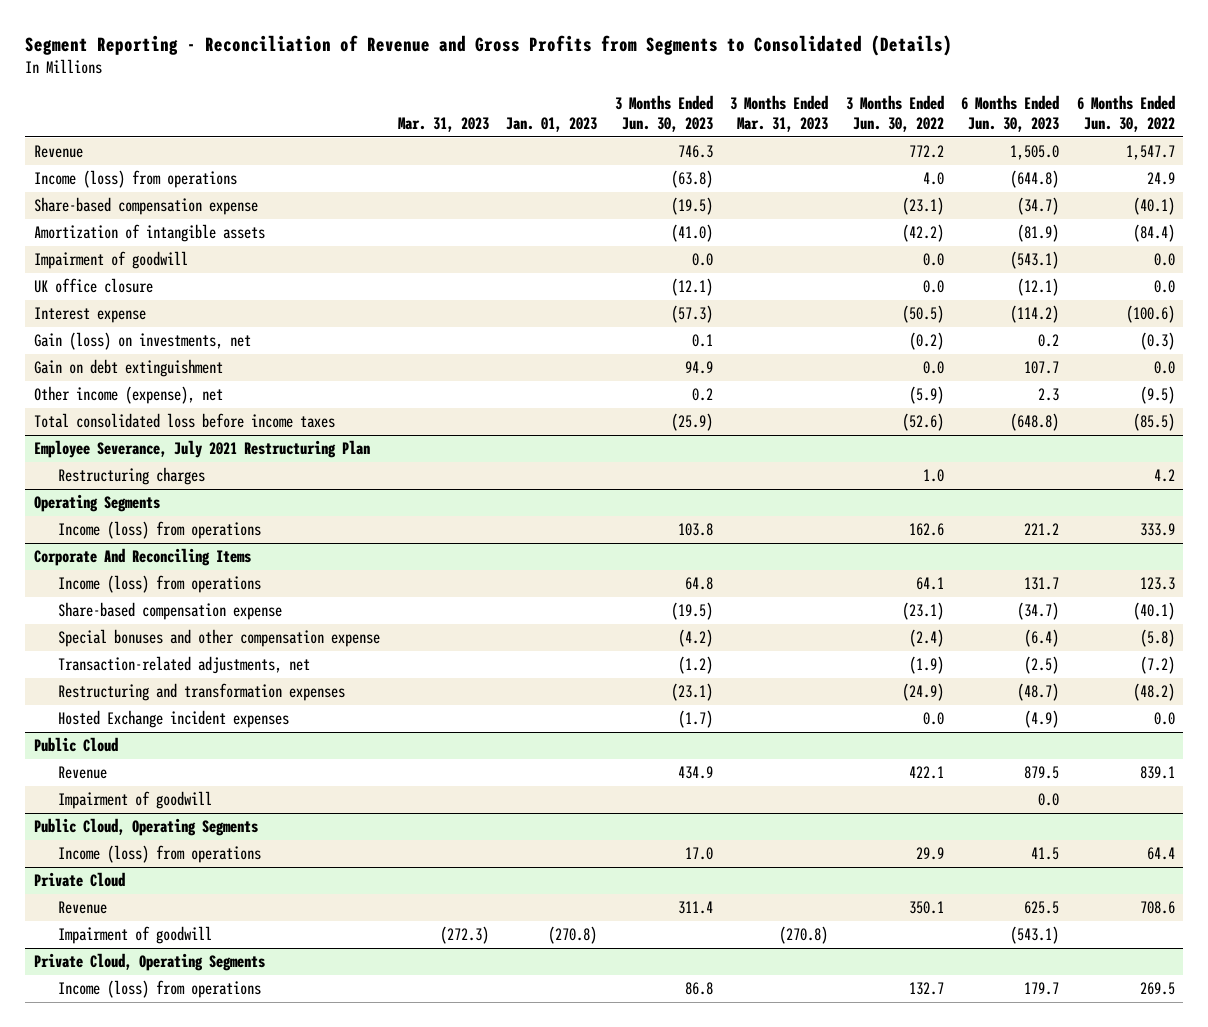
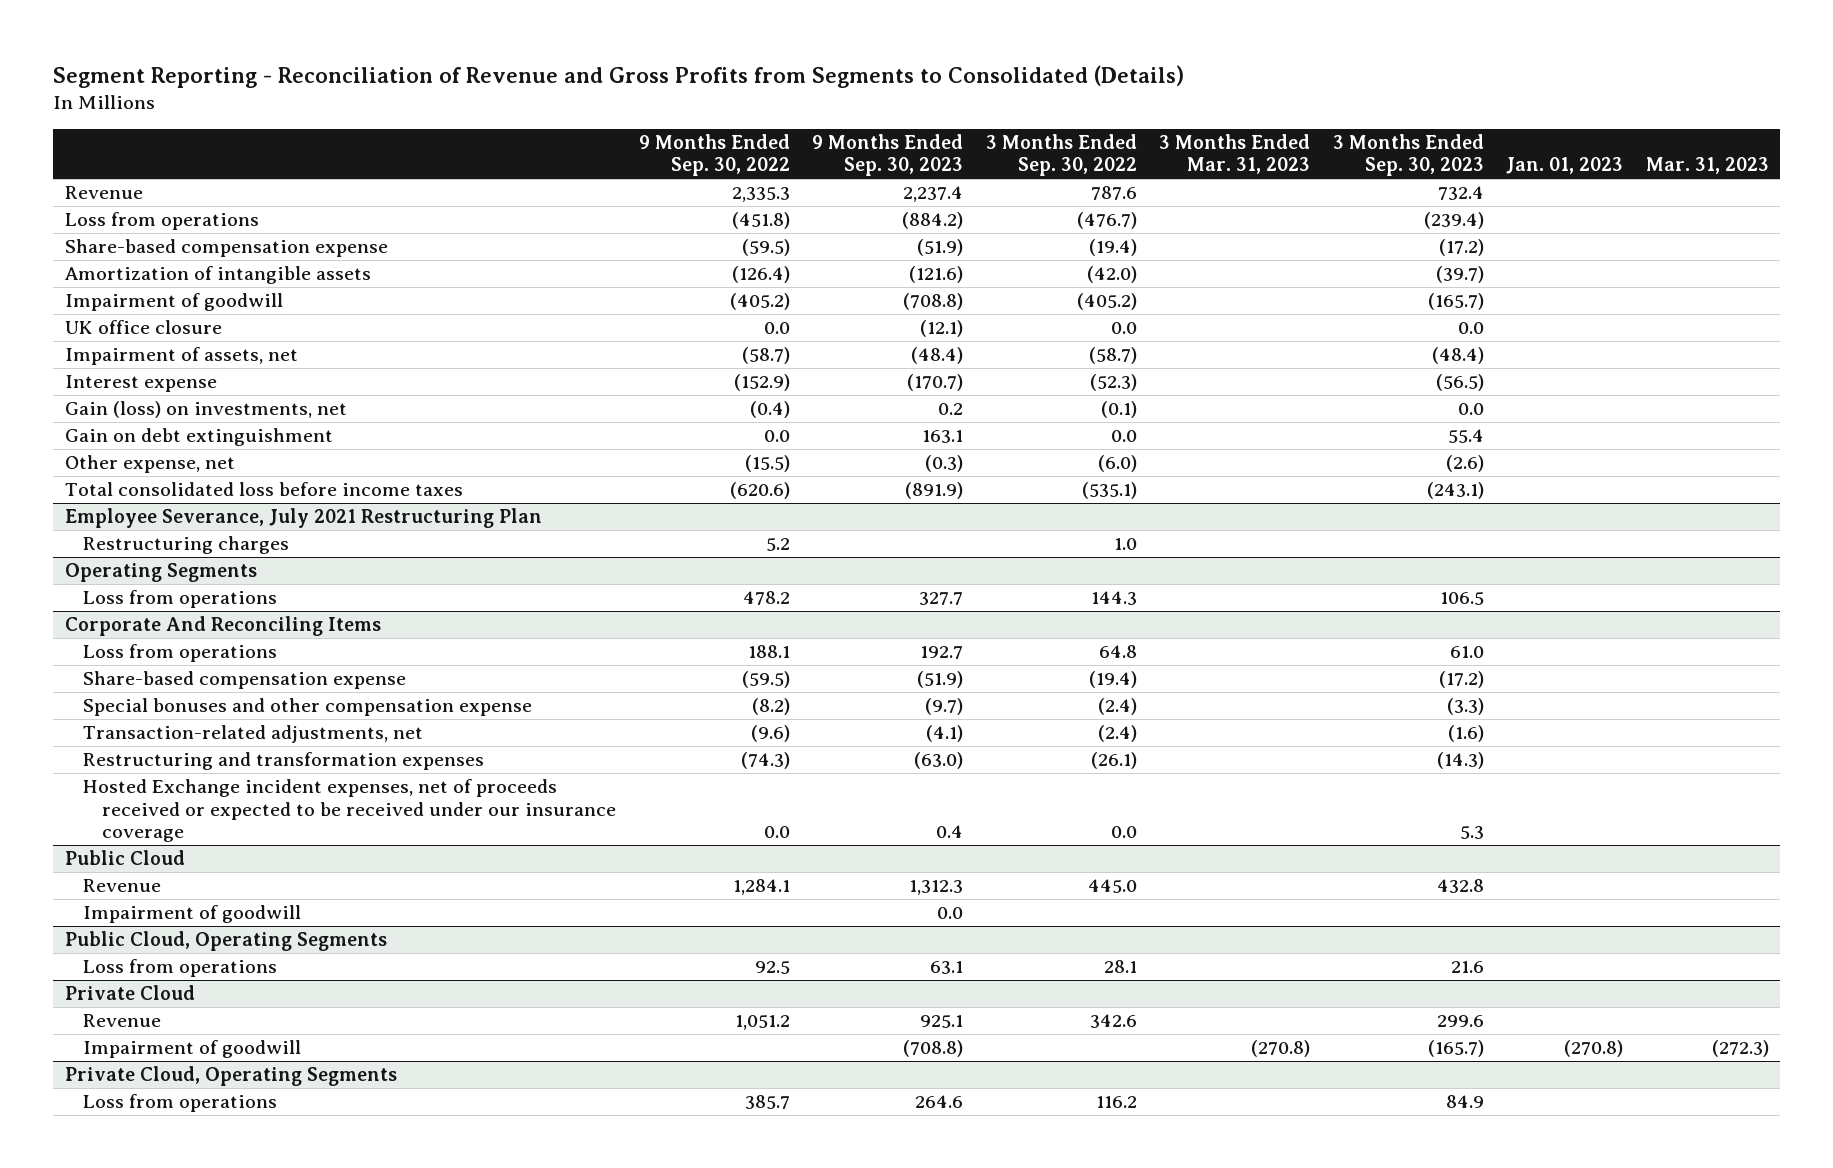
[614,94,713,133] 3 Months Ended Jun. 30, 2023 -> none
[845,94,944,133] 3 Months Ended Jun. 30, 2022 -> none
[961,94,1060,133] 6 Months Ended Jun. 30, 2023 -> none
[1076,94,1175,133] 6 Months Ended Jun. 30, 2022 -> none
none -> [638,133,790,177] 9 Months Ended Sep. 30, 2022
none -> [812,133,964,177] 9 Months Ended Sep. 30, 2023
none -> [985,133,1137,177] 3 Months Ended Sep. 30, 2022
none -> [1332,133,1484,177] 3 Months Ended Sep. 30, 2023
[33,170,237,189] Income (loss) from operations -> [64,212,259,231] Loss from operations
none -> [64,347,298,366] Impairment of assets, net
[33,386,223,405] Other income (expense), net -> [64,455,235,474] Other expense, net
[58,521,262,540] Income (loss) from operations -> [83,590,278,609] Loss from operations
[58,575,262,594] Income (loss) from operations -> [83,644,278,663] Loss from operations
[58,710,290,729] Hosted Exchange incident expenses -> [83,779,617,843] Hosted Exchange incident expenses, net of proceeds received or expected to be received under our insurance coverage
[58,845,262,864] Income (loss) from operations -> [83,959,278,978] Loss from operations
[58,980,262,999] Income (loss) from operations -> [83,1094,278,1113] Loss from operations

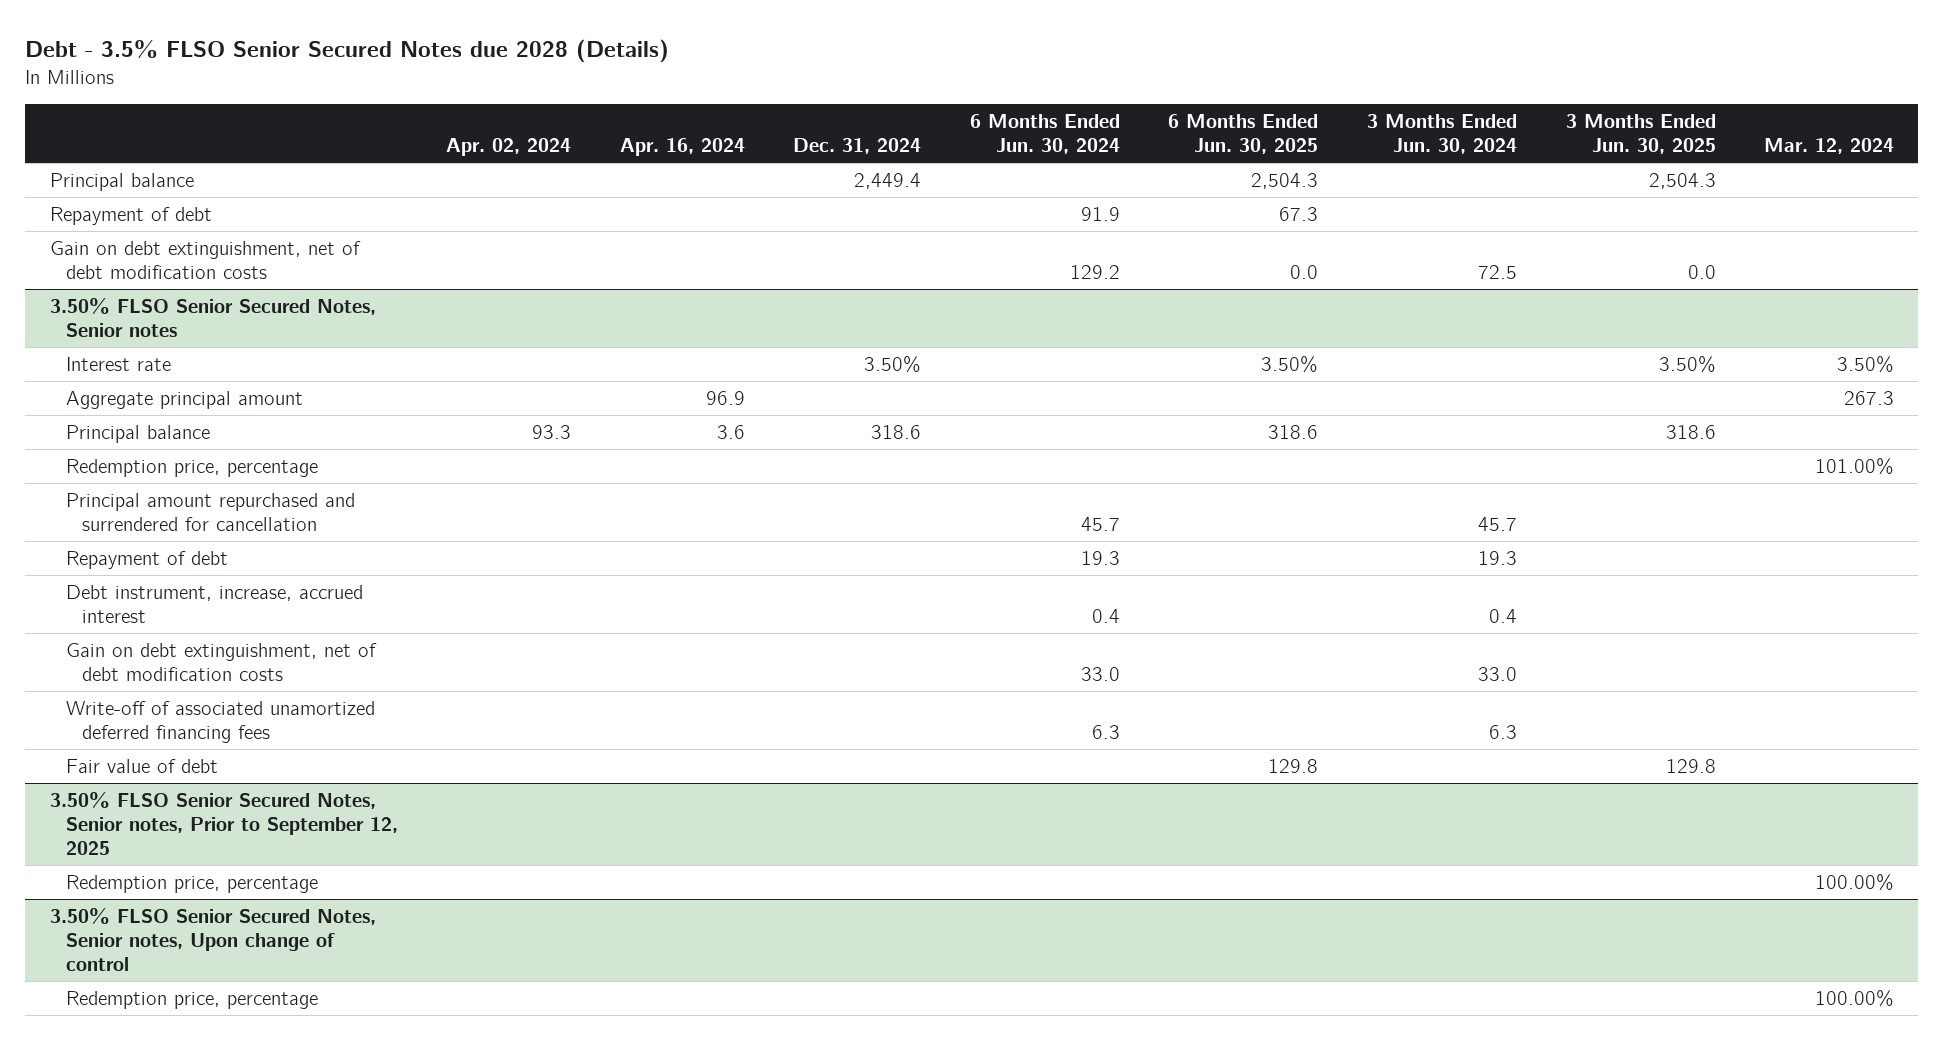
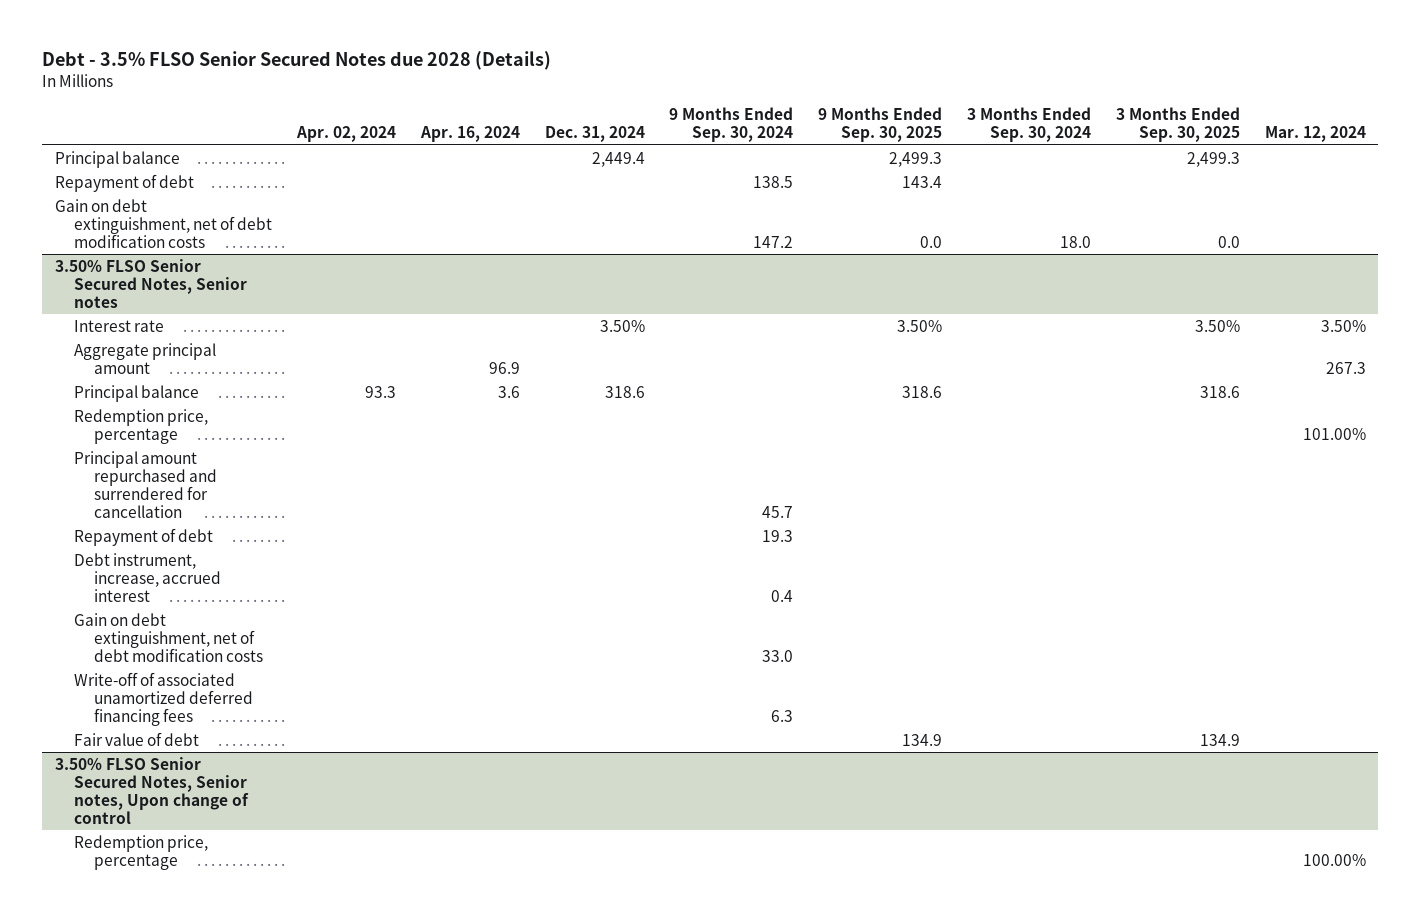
[969,114,1120,154] 6 Months Ended Jun. 30, 2024 -> none
[1168,114,1319,154] 6 Months Ended Jun. 30, 2025 -> none
[1367,114,1518,154] 3 Months Ended Jun. 30, 2024 -> none
[1565,114,1716,154] 3 Months Ended Jun. 30, 2025 -> none
none -> [669,107,794,143] 9 Months Ended Sep. 30, 2024
none -> [818,107,943,143] 9 Months Ended Sep. 30, 2025
none -> [967,107,1092,143] 3 Months Ended Sep. 30, 2024
none -> [1115,107,1240,143] 3 Months Ended Sep. 30, 2025
[49,792,398,855] 3.50% FLSO Senior Secured Notes, Senior notes, Prior to September 12, 2025 -> none
[65,875,318,894] Redemption price, percentage -> none

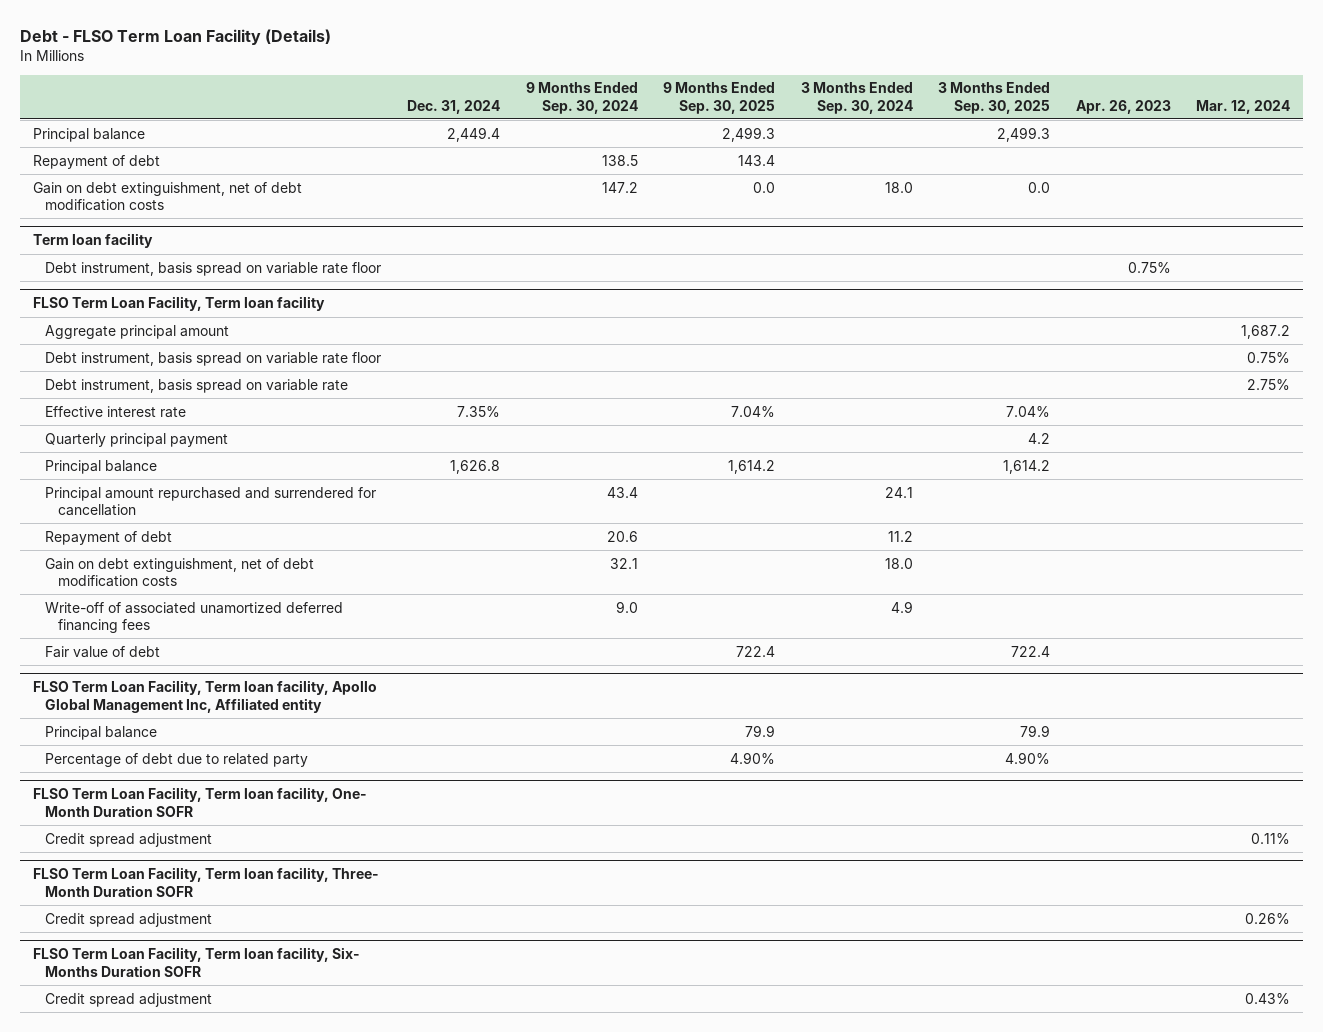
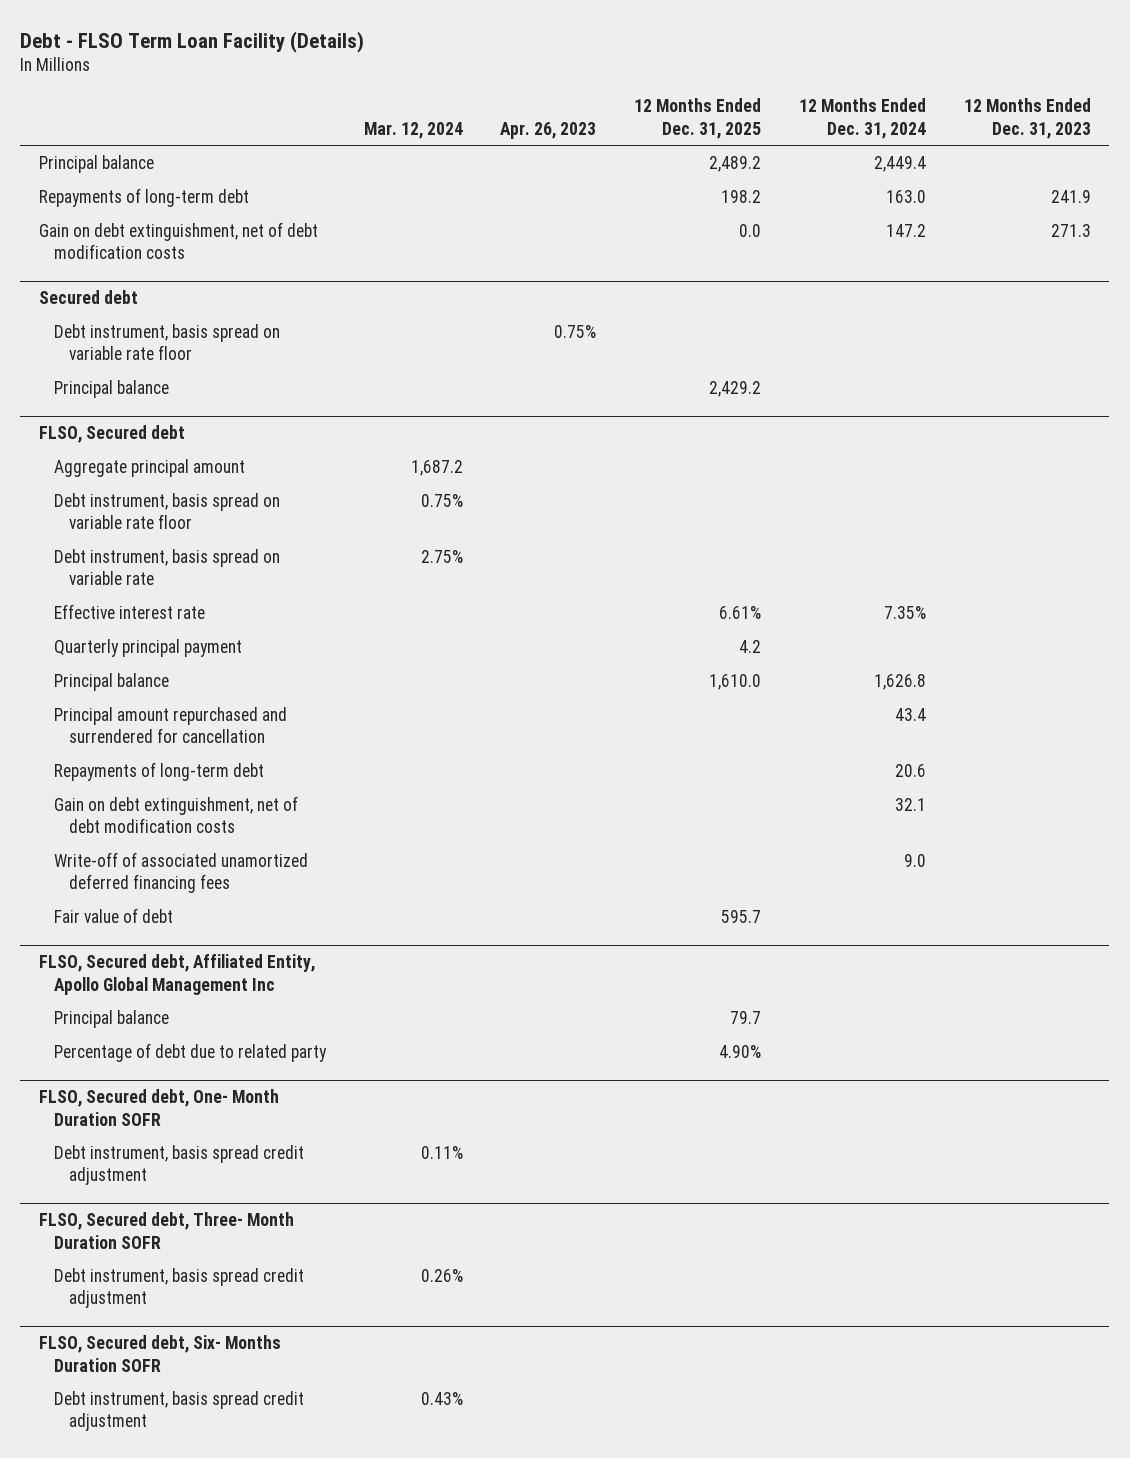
[407,99,501,114] Dec. 31, 2024 -> none
[525,82,638,114] 9 Months Ended Sep. 30, 2024 -> none
[663,82,776,114] 9 Months Ended Sep. 30, 2025 -> none
[800,82,913,114] 3 Months Ended Sep. 30, 2024 -> none
[938,82,1051,114] 3 Months Ended Sep. 30, 2025 -> none
none -> [634,98,762,139] 12 Months Ended Dec. 31, 2025
none -> [798,98,926,139] 12 Months Ended Dec. 31, 2024
none -> [963,98,1091,139] 12 Months Ended Dec. 31, 2023
[32,154,160,169] Repayment of debt -> [39,188,250,208] Repayments of long-term debt
[32,233,153,249] Term loan facility -> [39,290,139,305] Secured debt
none -> [54,380,170,399] Principal balance
[32,296,325,312] FLSO Term Loan Facility, Term loan facility -> [39,425,186,444] FLSO, Secured debt
[45,530,173,545] Repayment of debt -> [54,762,265,782] Repayments of long-term debt
[32,680,377,713] FLSO Term Loan Facility, Term loan facility, Apollo Global Management Inc, Affiliated entity -> [39,954,316,995] FLSO, Secured debt, Affiliated Entity, Apollo Global Management Inc
[32,787,367,817] FLSO Term Loan Facility, Term loan facility, One- Month Duration SOFR -> [39,1089,280,1126] FLSO, Secured debt, One- Month Duration SOFR
[45,832,213,847] Credit spread adjustment -> [54,1145,305,1186] Debt instrument, basis spread credit adjustment
[32,867,379,897] FLSO Term Loan Facility, Term loan facility, Three- Month Duration SOFR -> [39,1212,295,1249] FLSO, Secured debt, Three- Month Duration SOFR
[45,912,213,927] Credit spread adjustment -> [54,1268,305,1309] Debt instrument, basis spread credit adjustment
[32,947,360,977] FLSO Term Loan Facility, Term loan facility, Six- Months Duration SOFR -> [39,1335,282,1372] FLSO, Secured debt, Six- Months Duration SOFR
[45,992,213,1007] Credit spread adjustment -> [54,1391,305,1432] Debt instrument, basis spread credit adjustment

